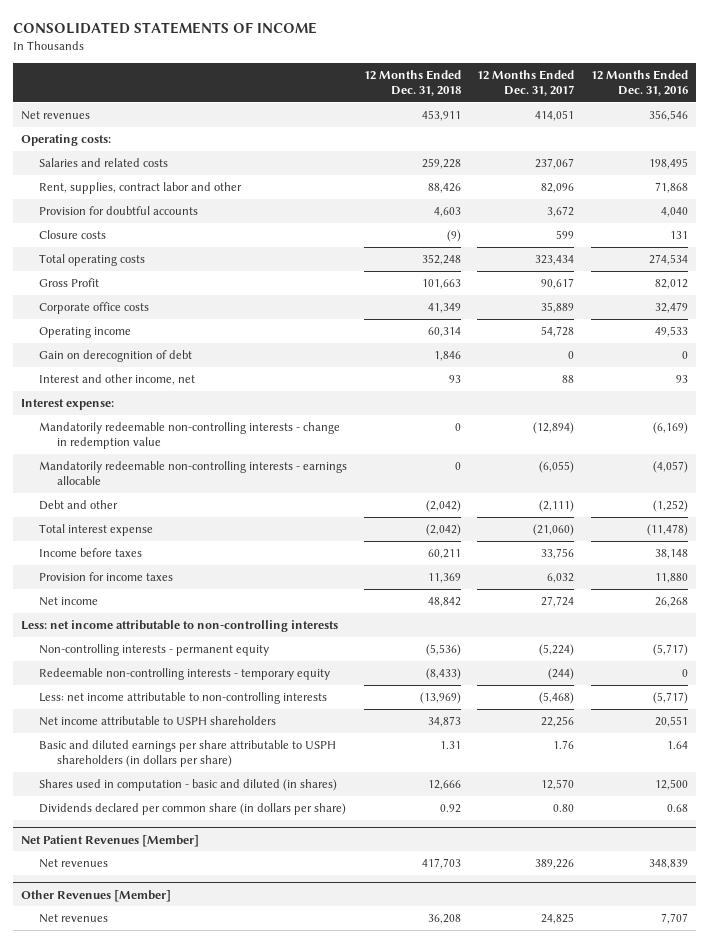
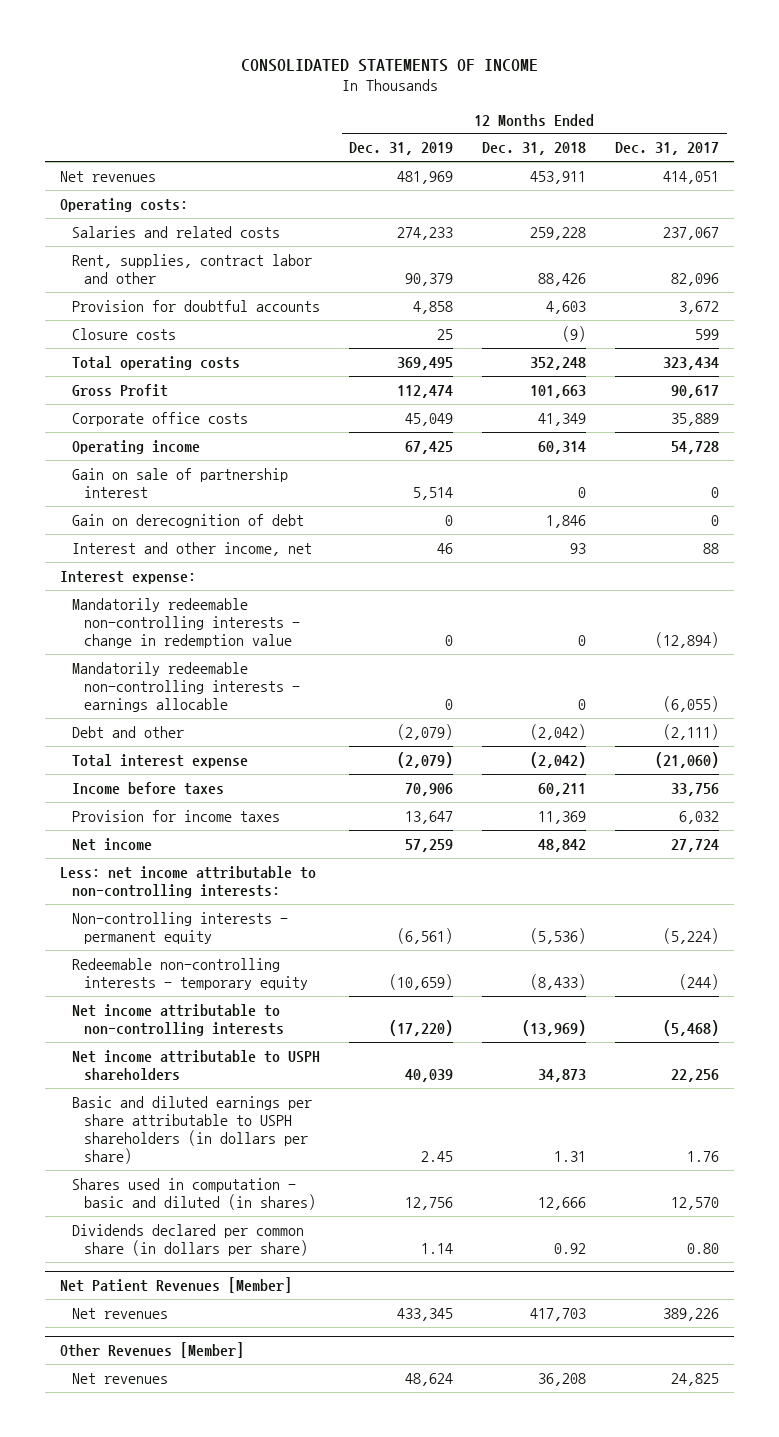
[590,69,688,96] 12 Months Ended Dec. 31, 2016 -> none
none -> [349,142,454,156] Dec. 31, 2019
none -> [72,467,289,498] Gain on sale of partnership interest
[21,619,339,632] Less: net income attributable to non-controlling interests -> [60,865,317,898] Less: net income attributable to non-controlling interests:
[39,691,328,704] Less: net income attributable to non-controlling interests -> [72,1003,284,1036] Net income attributable to non-controlling interests

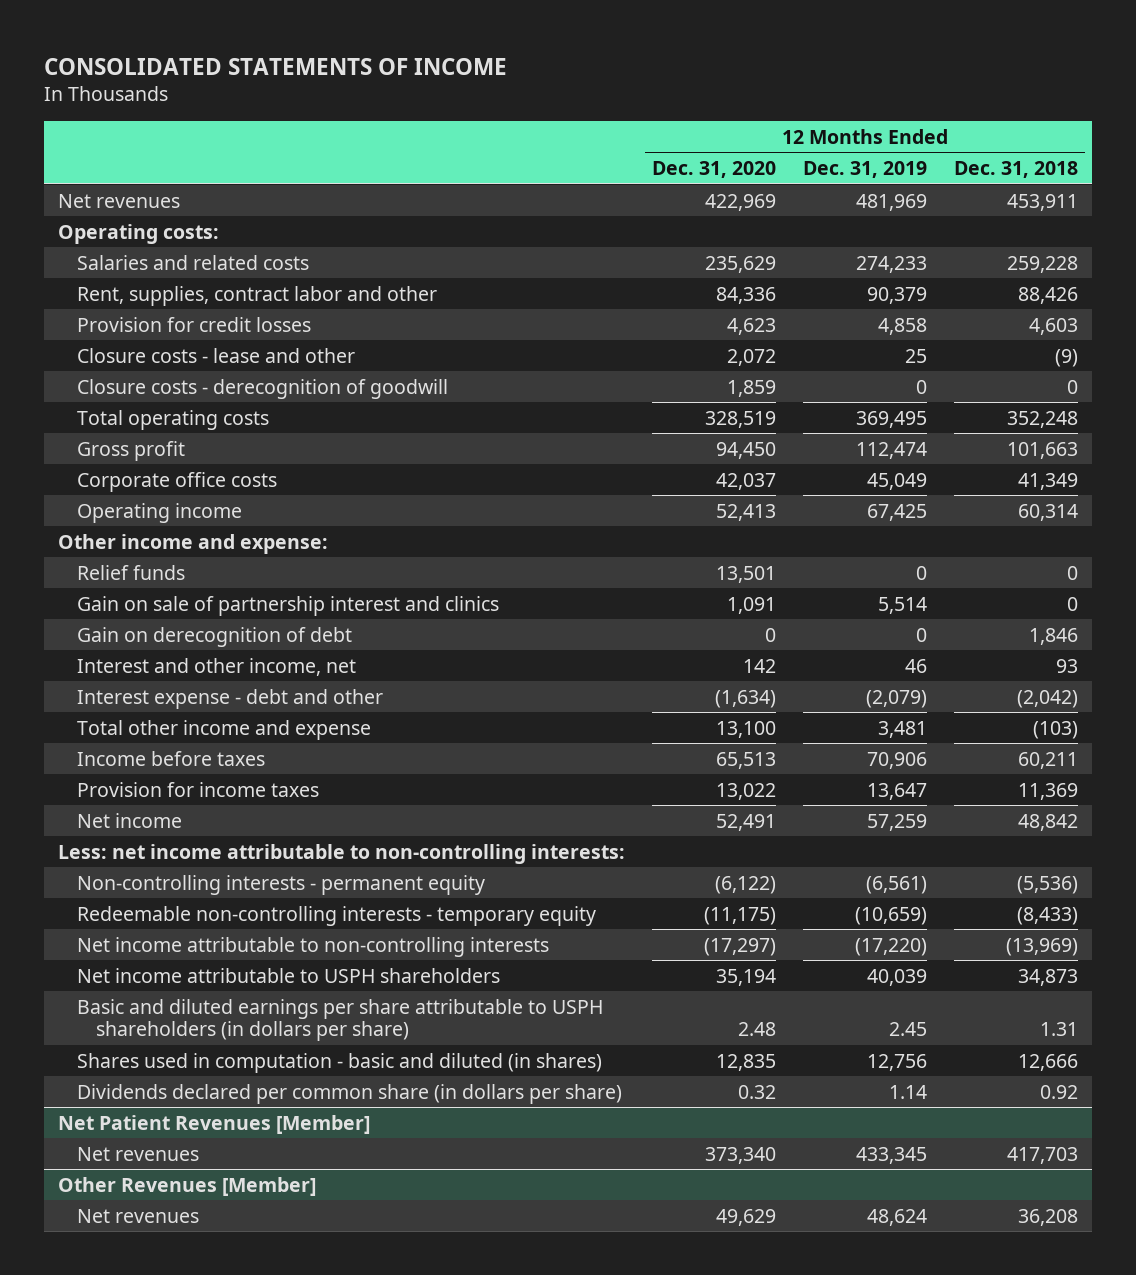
[615,142,720,156] Dec. 31, 2017 -> none
none -> [652,161,777,179] Dec. 31, 2020
[72,299,321,312] Provision for doubtful accounts -> [76,316,311,332] Provision for credit losses
[72,327,177,340] Closure costs -> [76,347,355,363] Closure costs - lease and other
none -> [76,378,448,399] Closure costs - derecognition of goodwill
[72,383,169,397] Gross Profit -> [76,440,185,461] Gross profit
none -> [57,533,328,554] Other income and expense:
none -> [76,564,185,580] Relief funds
[72,467,289,498] Gain on sale of partnership interest -> [76,595,499,616] Gain on sale of partnership interest and clinics
[60,570,197,584] Interest expense: -> none
[72,597,300,649] Mandatorily redeemable non-controlling interests - change in redemption value -> none
[72,661,300,713] Mandatorily redeemable non-controlling interests - earnings allocable -> none
[72,753,249,768] Total interest expense -> none
[72,725,185,738] Debt and other -> [76,688,383,709] Interest expense - debt and other
none -> [76,719,371,740] Total other income and expense

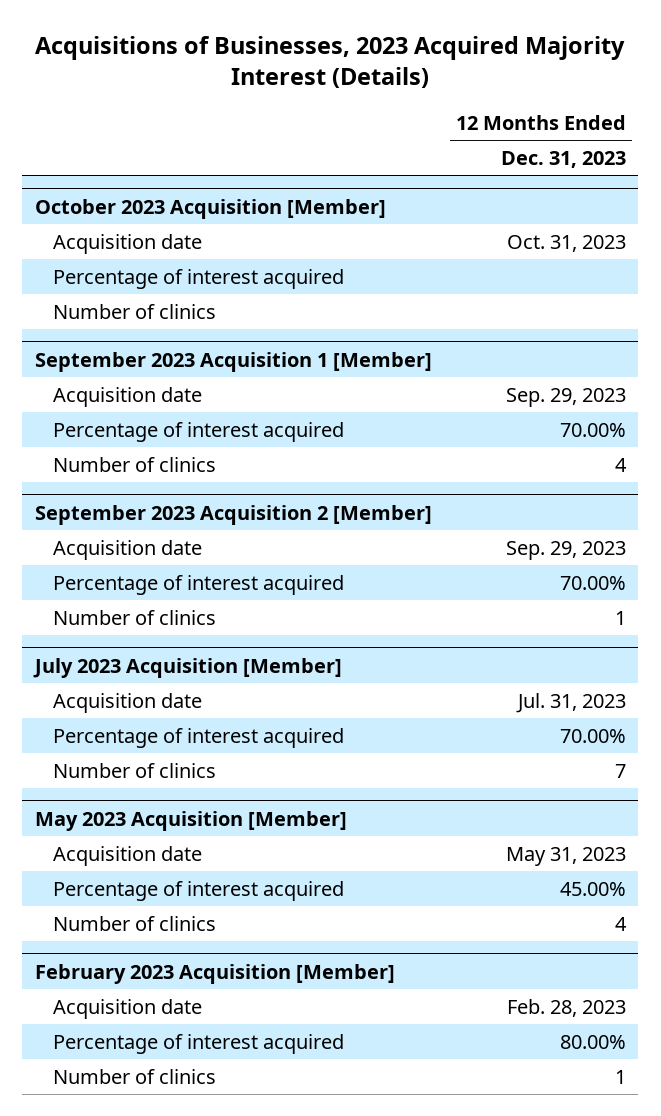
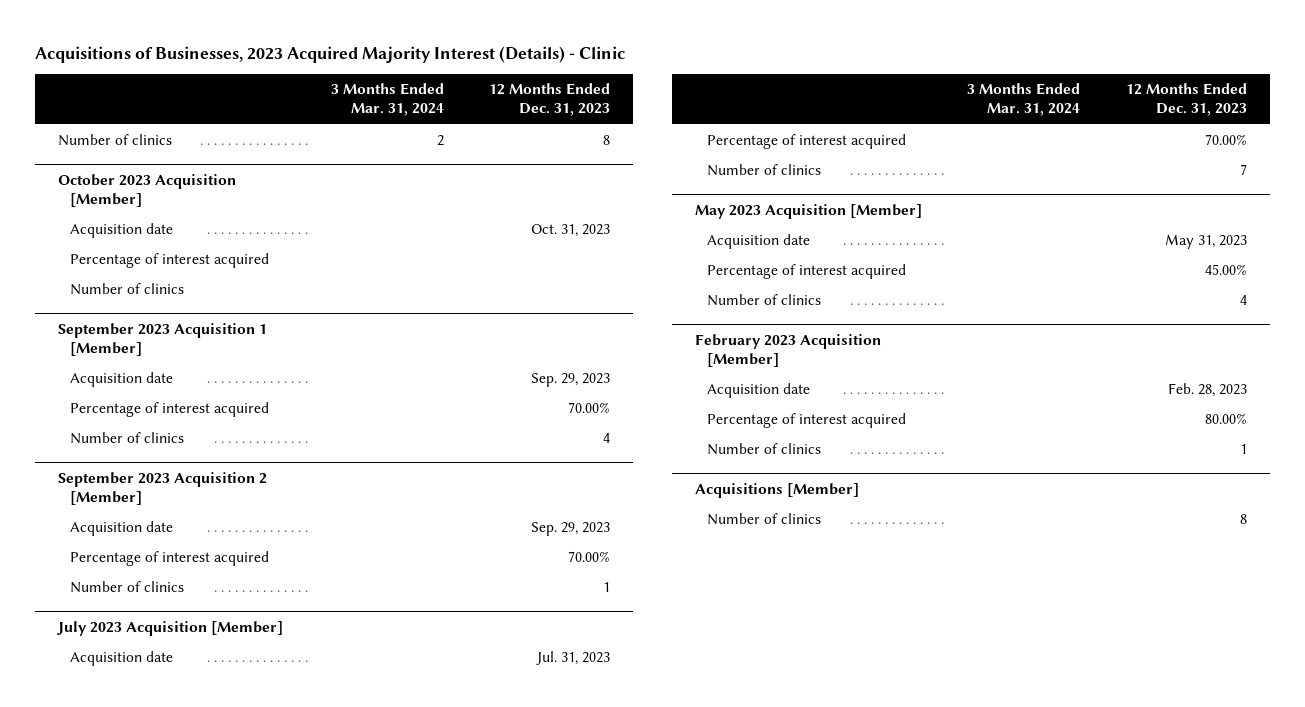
[35,35,626,89] Acquisitions of Businesses, 2023 Acquired Majority Interest (Details) -> [34,45,625,63] Acquisitions of Businesses, 2023 Acquired Majority Interest (Details) - Clinic
none -> [330,83,444,117] 3 Months Ended Mar. 31, 2024
none -> [57,134,172,147] Number of clinics
none -> [694,482,859,498] Acquisitions [Member]
none -> [706,513,821,526] Number of clinics

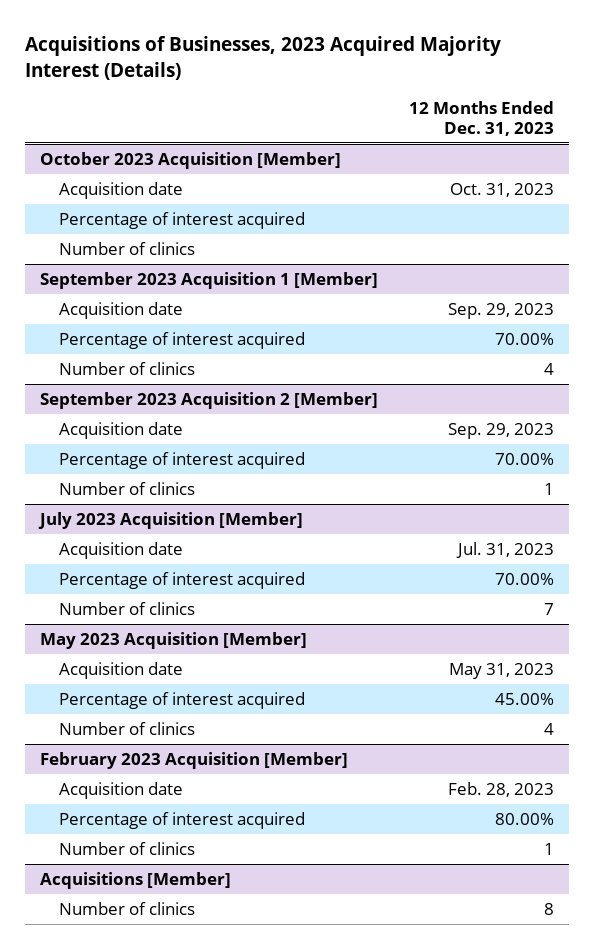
[34,45,625,63] Acquisitions of Businesses, 2023 Acquired Majority Interest (Details) - Clinic -> [25,36,502,80] Acquisitions of Businesses, 2023 Acquired Majority Interest (Details)
[330,83,444,117] 3 Months Ended Mar. 31, 2024 -> none
[57,134,172,147] Number of clinics -> none

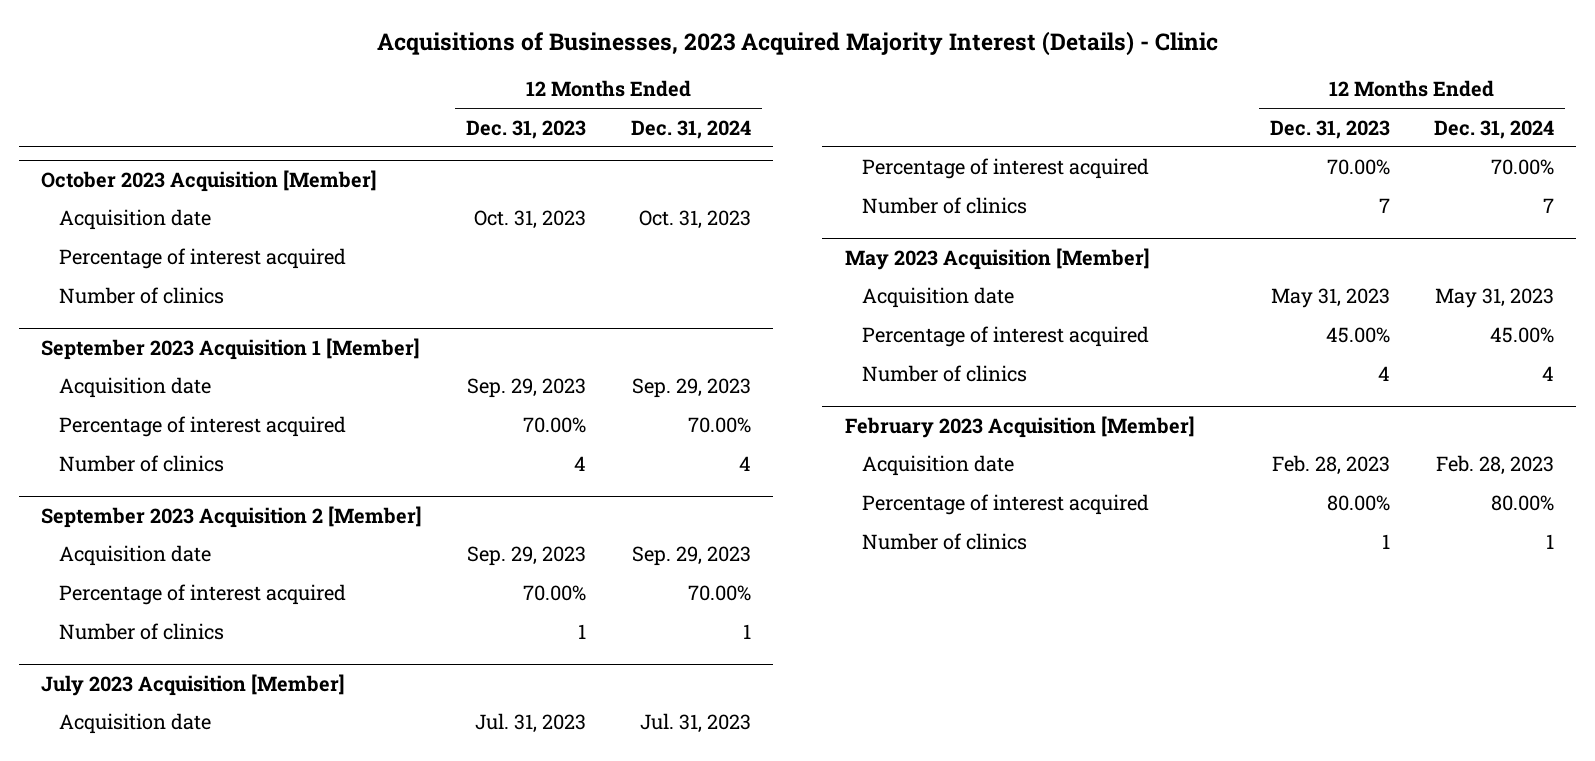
[25,36,502,80] Acquisitions of Businesses, 2023 Acquired Majority Interest (Details) -> [376,30,1218,56] Acquisitions of Businesses, 2023 Acquired Majority Interest (Details) - Clinic
none -> [630,119,751,139] Dec. 31, 2024
[40,871,232,889] Acquisitions [Member] -> none
[58,901,195,915] Number of clinics -> none

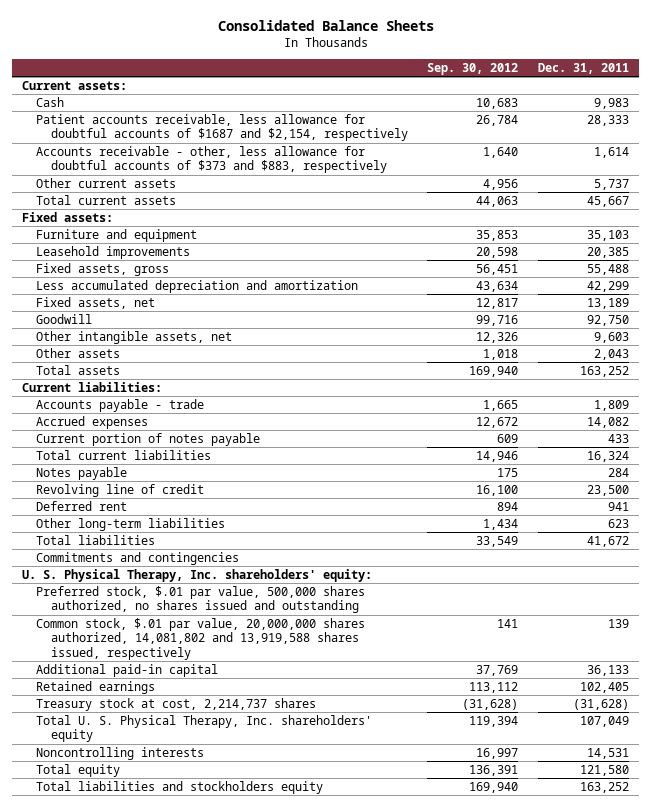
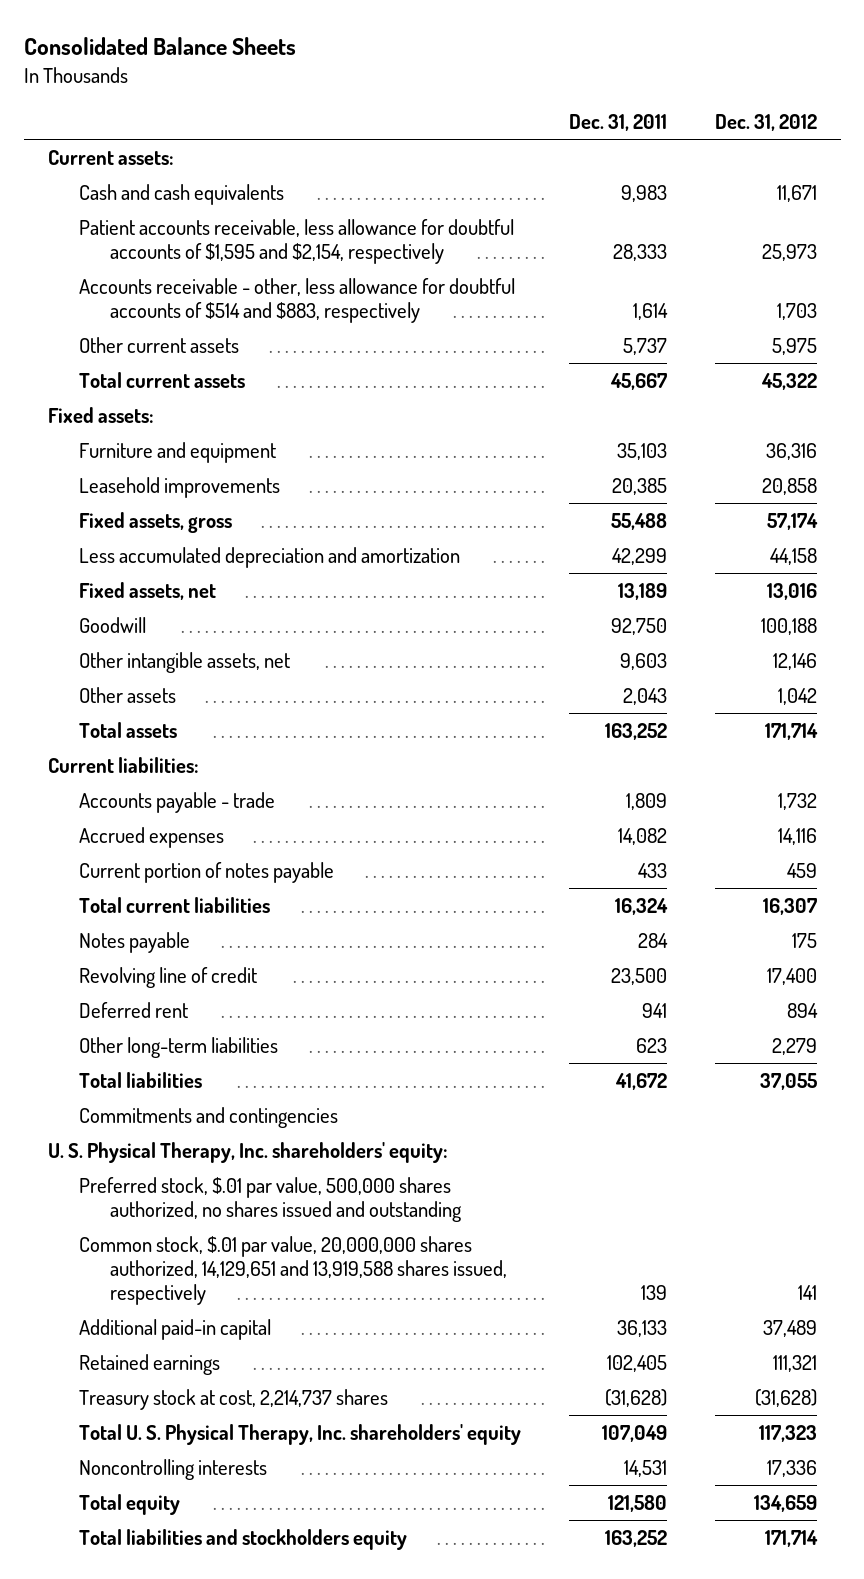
[427,63,519,76] Sep. 30, 2012 -> none
none -> [714,113,817,131] Dec. 31, 2012
[36,97,65,108] Cash -> [78,184,284,206] Cash and cash equivalents
[36,114,408,142] Patient accounts receivable, less allowance for doubtful accounts of $1687 and $2,154, respectively -> [78,219,514,265] Patient accounts receivable, less allowance for doubtful accounts of $1,595 and $2,154, respectively
[36,146,387,174] Accounts receivable - other, less allowance for doubtful accounts of $373 and $883, respectively -> [78,278,515,324] Accounts receivable - other, less allowance for doubtful accounts of $514 and $883, respectively
[36,618,366,660] Common stock, $.01 par value, 20,000,000 shares authorized, 14,081,802 and 13,919,588 shares issued, respectively -> [78,1236,507,1305] Common stock, $.01 par value, 20,000,000 shares authorized, 14,129,651 and 13,919,588 shares issued, respectively

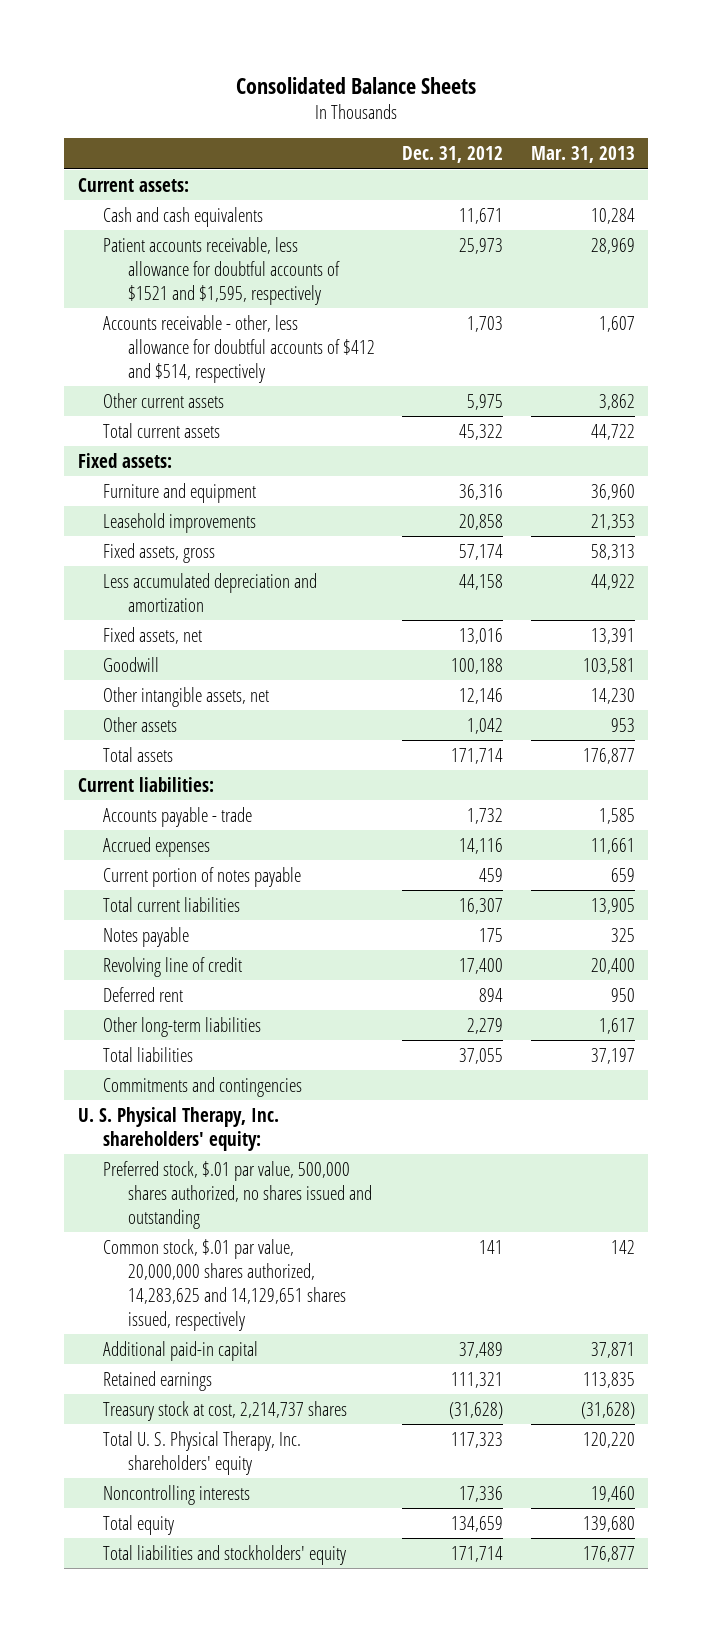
[568,113,667,131] Dec. 31, 2011 -> none
none -> [530,146,635,164] Mar. 31, 2013
[78,219,514,265] Patient accounts receivable, less allowance for doubtful accounts of $1,595 and $2,154, respectively -> [102,237,340,305] Patient accounts receivable, less allowance for doubtful accounts of $1521 and $1,595, respectively
[78,278,515,324] Accounts receivable - other, less allowance for doubtful accounts of $514 and $883, respectively -> [102,315,375,383] Accounts receivable - other, less allowance for doubtful accounts of $412 and $514, respectively
[78,1236,507,1305] Common stock, $.01 par value, 20,000,000 shares authorized, 14,129,651 and 13,919,588 shares issued, respectively -> [102,1239,346,1331] Common stock, $.01 par value, 20,000,000 shares authorized, 14,283,625 and 14,129,651 shares issued, respectively
[78,1529,407,1551] Total liabilities and stockholders equity -> [102,1545,346,1566] Total liabilities and stockholders' equity

